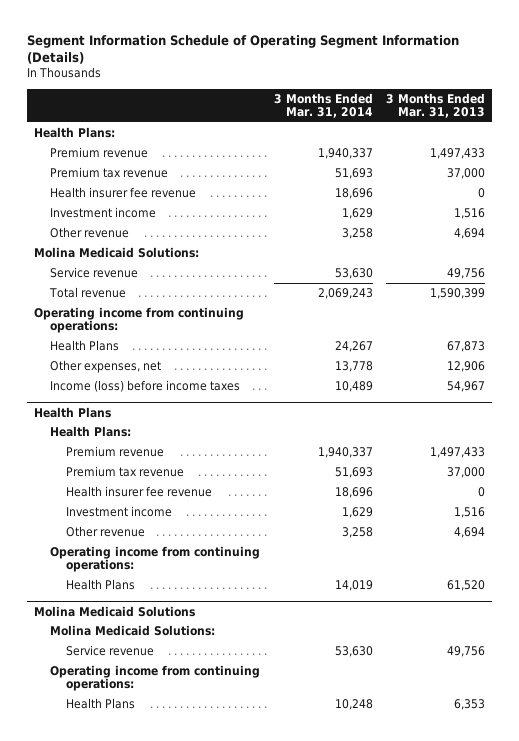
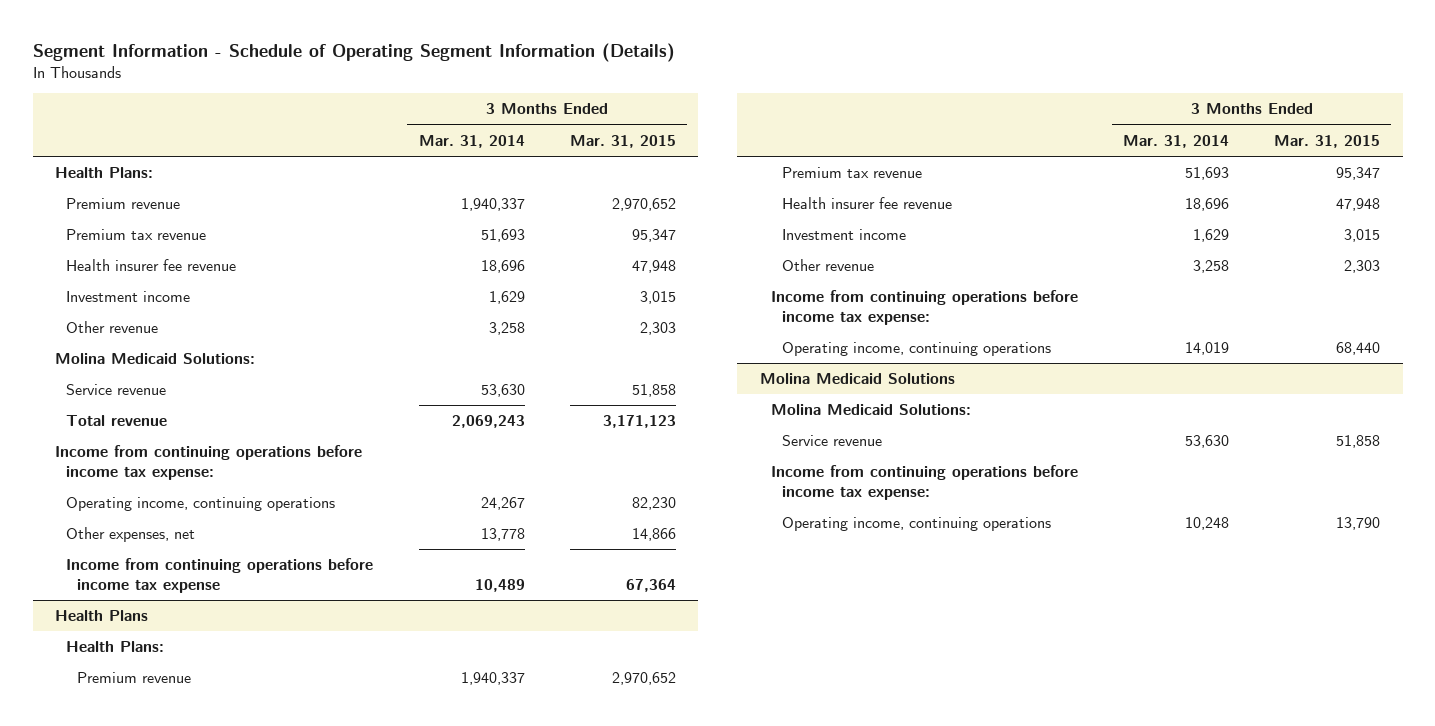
[27,34,460,65] Segment Information Schedule of Operating Segment Information (Details) -> [32,42,675,62] Segment Information - Schedule of Operating Segment Information (Details)
[385,92,485,118] 3 Months Ended Mar. 31, 2013 -> none
none -> [569,134,676,148] Mar. 31, 2015
[33,306,244,334] Operating income from continuing operations: -> [55,445,363,480] Income from continuing operations before income tax expense:
[50,339,120,351] Health Plans -> [66,497,336,512] Operating income, continuing operations
[50,379,241,392] Income (loss) before income taxes -> [66,558,374,593] Income from continuing operations before income tax expense
[50,545,261,573] Operating income from continuing operations: -> [770,290,1078,325] Income from continuing operations before income tax expense:
[66,578,136,590] Health Plans -> [781,342,1051,357] Operating income, continuing operations
[50,664,261,692] Operating income from continuing operations: -> [770,465,1078,500] Income from continuing operations before income tax expense:
[66,697,136,709] Health Plans -> [781,517,1051,532] Operating income, continuing operations

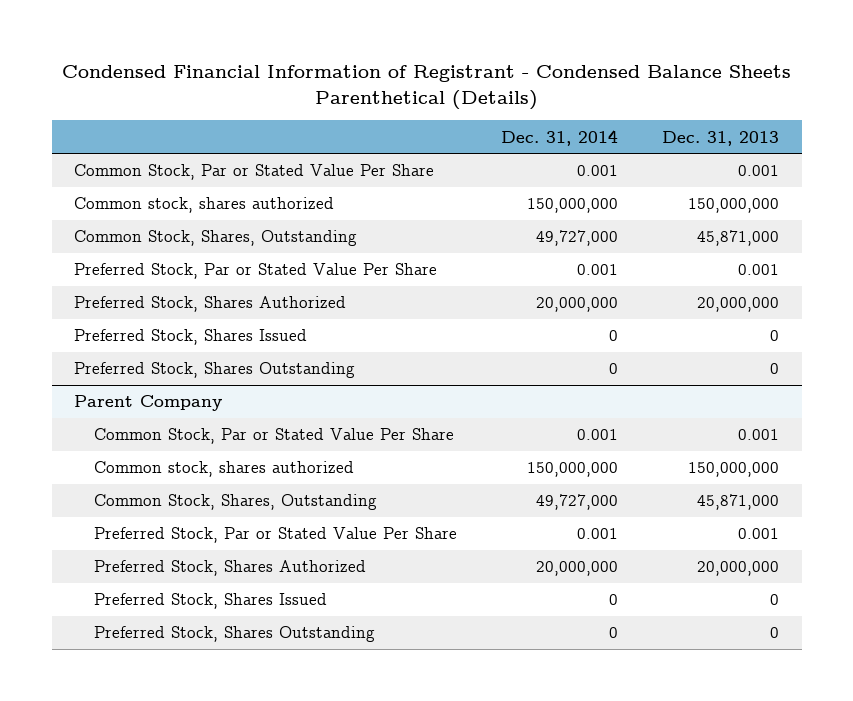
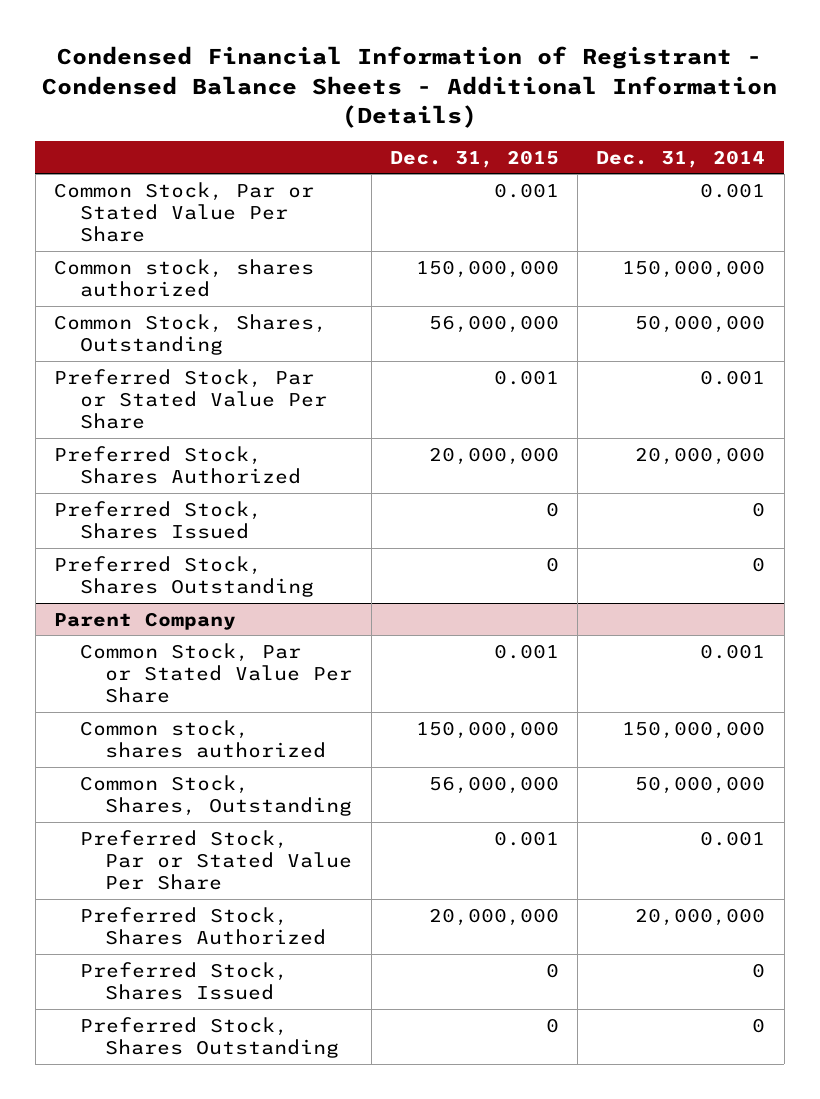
[61,64,791,110] Condensed Financial Information of Registrant - Condensed Balance Sheets Parenthetical (Details) -> [41,46,777,128] Condensed Financial Information of Registrant - Condensed Balance Sheets - Additional Information (Details)
[662,130,780,146] Dec. 31, 2013 -> none
none -> [389,149,559,168] Dec. 31, 2015
[535,230,618,247] 49,727,000 -> [635,314,766,333] 50,000,000
[535,494,618,511] 49,727,000 -> [635,775,766,794] 50,000,000

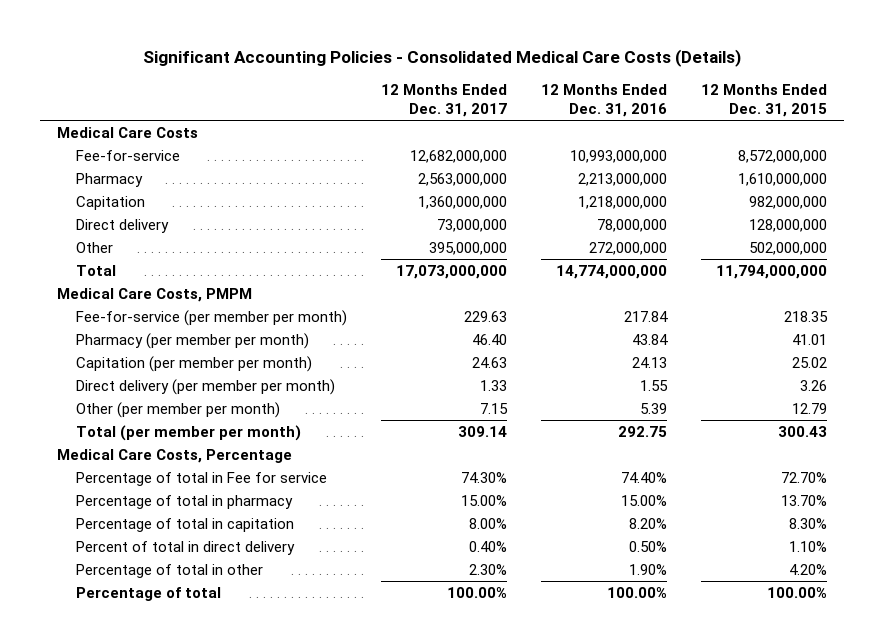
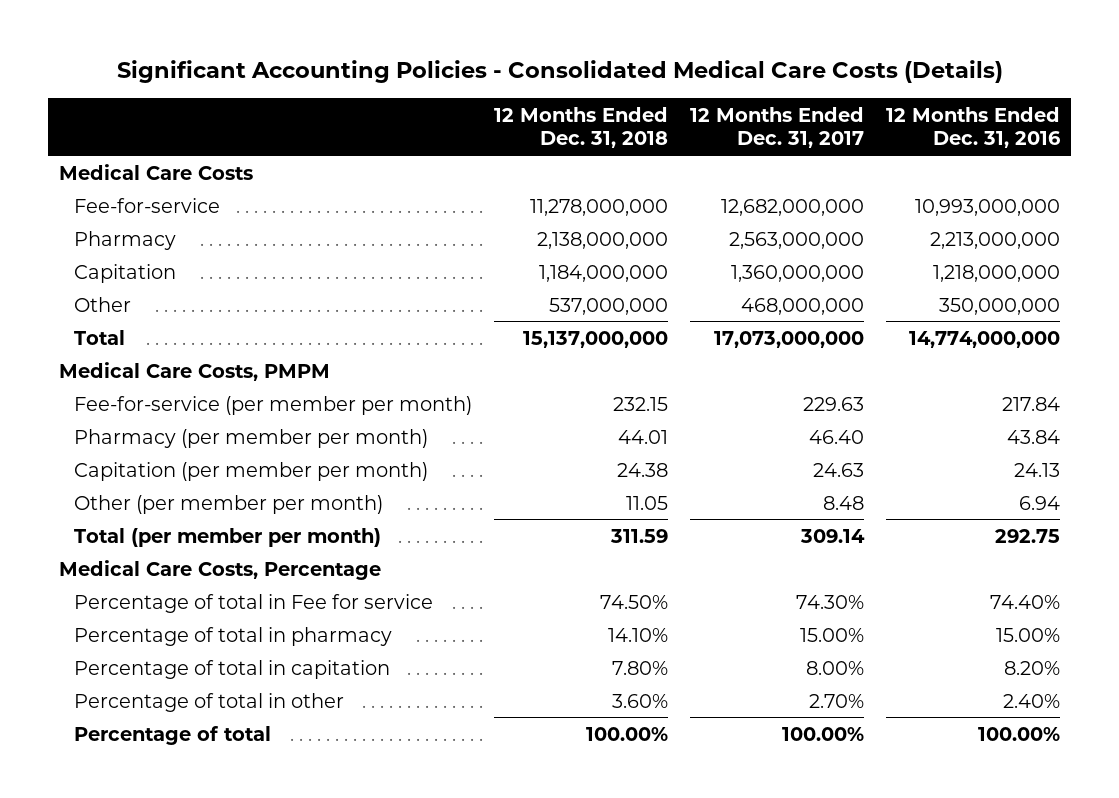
[700,83,827,118] 12 Months Ended Dec. 31, 2015 -> none
none -> [494,106,669,149] 12 Months Ended Dec. 31, 2018
[76,218,170,233] Direct delivery -> none
[429,241,508,255] 395,000,000 -> [741,297,865,315] 468,000,000
[588,241,667,255] 272,000,000 -> [939,297,1061,315] 350,000,000
[76,378,336,395] Direct delivery (per member per month) -> none
[480,402,509,414] 7.15 -> [823,495,865,510] 8.48
[639,402,667,414] 5.39 -> [1019,495,1061,510] 6.94
[76,540,296,555] Percent of total in direct delivery -> none
[469,563,508,575] 2.30% -> [809,693,865,708] 2.70%
[628,563,667,575] 1.90% -> [1003,693,1061,708] 2.40%

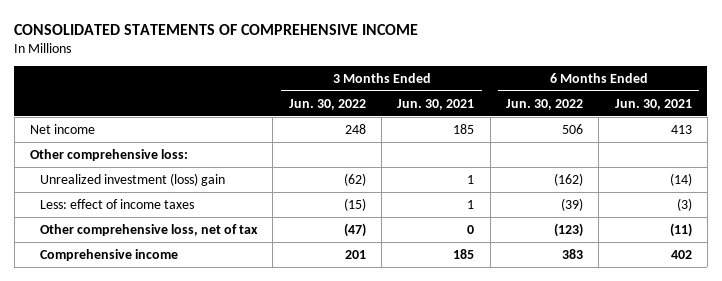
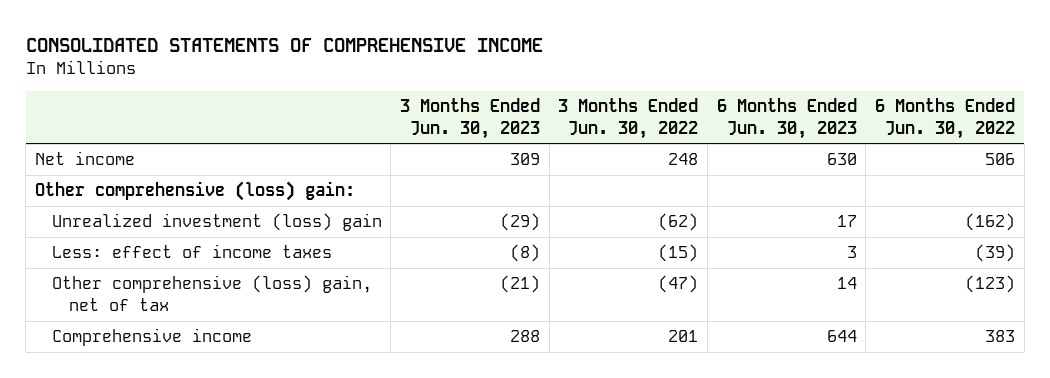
[397,98,475,110] Jun. 30, 2021 -> none
[614,98,692,110] Jun. 30, 2021 -> none
none -> [400,98,541,139] 3 Months Ended Jun. 30, 2023
none -> [716,98,857,139] 6 Months Ended Jun. 30, 2023
[30,148,189,161] Other comprehensive loss: -> [34,181,355,202] Other comprehensive (loss) gain:
[40,223,259,236] Other comprehensive loss, net of tax -> [51,275,372,311] Other comprehensive (loss) gain, net of tax

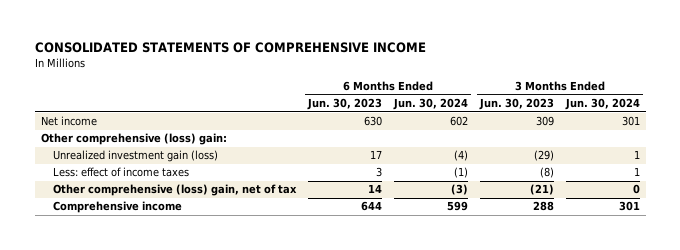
[558,98,699,139] 3 Months Ended Jun. 30, 2022 -> none
[874,98,1015,139] 6 Months Ended Jun. 30, 2022 -> none
none -> [392,98,468,111] Jun. 30, 2024
none -> [564,98,640,111] Jun. 30, 2024
[51,213,382,232] Unrealized investment (loss) gain -> [52,150,218,163] Unrealized investment gain (loss)

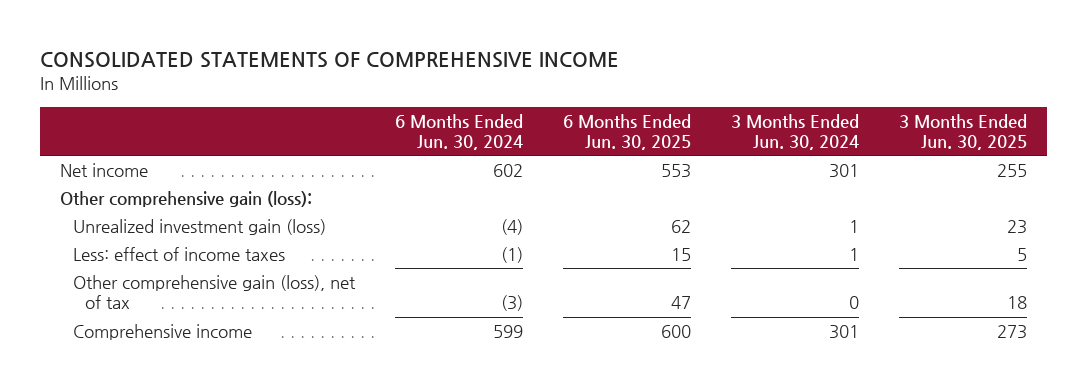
[306,98,382,111] Jun. 30, 2023 -> none
[478,98,554,111] Jun. 30, 2023 -> none
none -> [562,113,691,150] 6 Months Ended Jun. 30, 2025
none -> [898,113,1027,150] 3 Months Ended Jun. 30, 2025
[40,133,227,146] Other comprehensive (loss) gain: -> [59,191,312,208] Other comprehensive gain (loss):
[52,184,297,197] Other comprehensive (loss) gain, net of tax -> [72,275,356,310] Other comprehensive gain (loss), net of tax

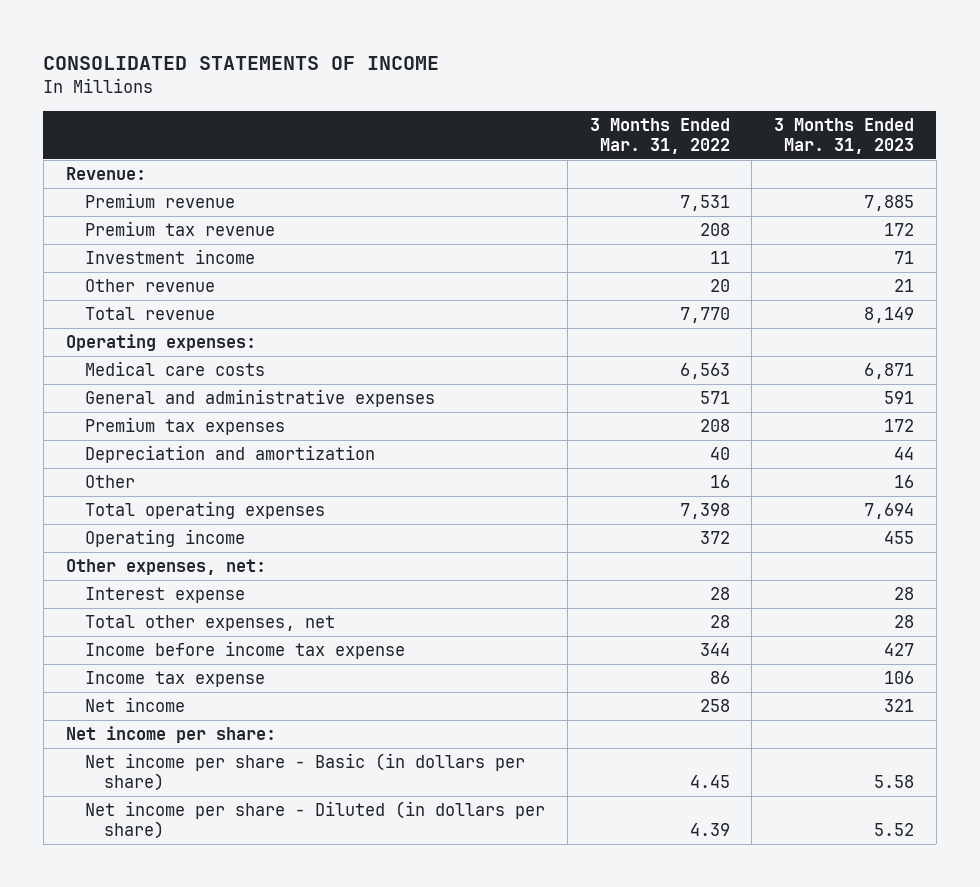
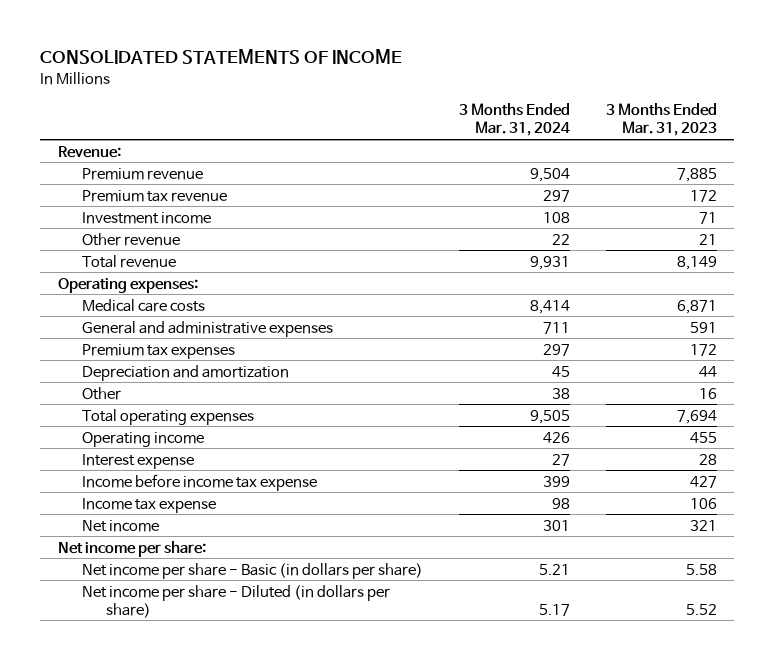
[589,117,730,154] 3 Months Ended Mar. 31, 2022 -> none
none -> [458,103,570,137] 3 Months Ended Mar. 31, 2024
[65,559,266,576] Other expenses, net: -> none
[85,615,336,632] Total other expenses, net -> none

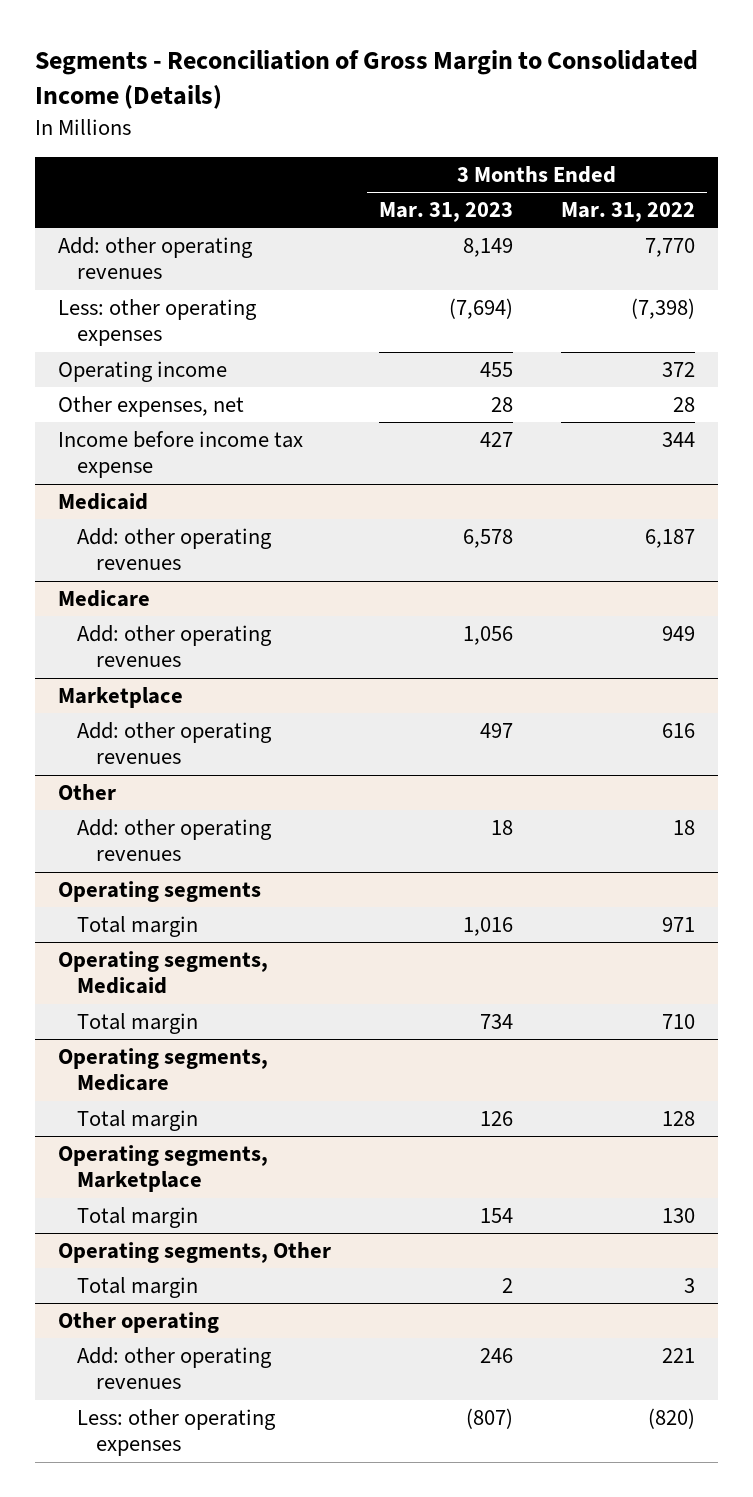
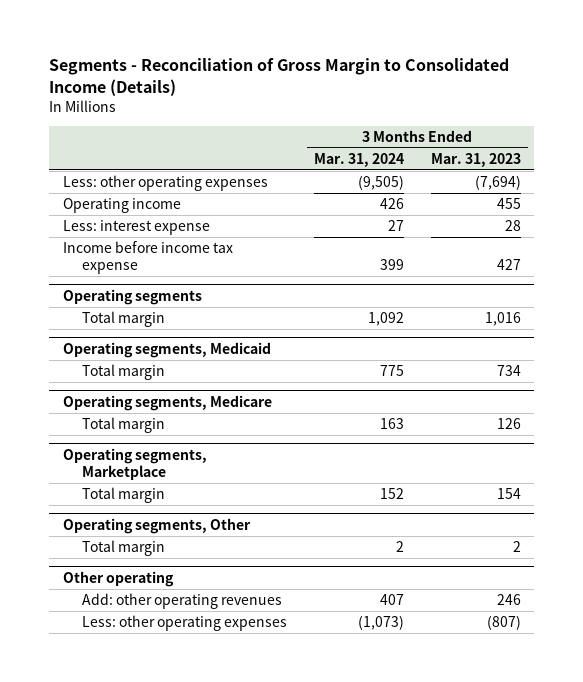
[560,202,695,223] Mar. 31, 2022 -> none
none -> [313,153,404,168] Mar. 31, 2024
[58,236,254,280] Add: other operating revenues -> none
[58,395,245,417] Other expenses, net -> [62,220,210,236] Less: interest expense
[58,492,149,510] Medicaid -> none
[76,527,272,571] Add: other operating revenues -> none
[58,589,151,607] Medicare -> none
[76,624,272,668] Add: other operating revenues -> none
[58,686,184,708] Marketplace -> none
[76,721,272,765] Add: other operating revenues -> none
[58,783,117,800] Other -> none
[76,818,272,862] Add: other operating revenues -> none

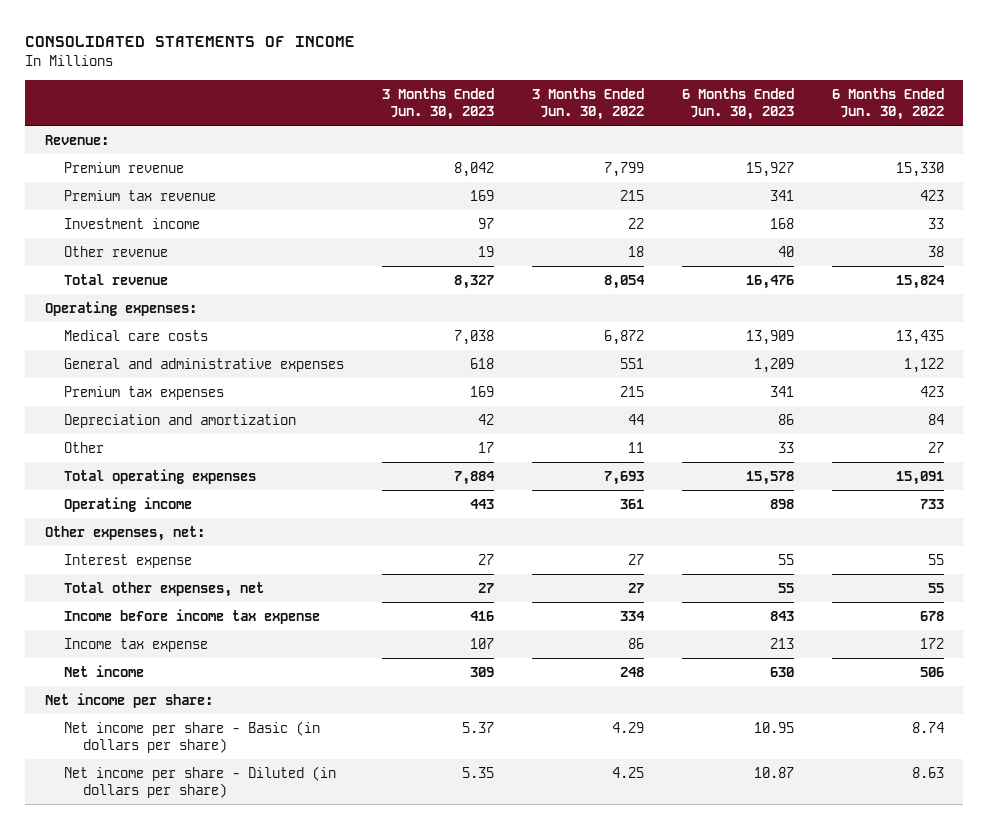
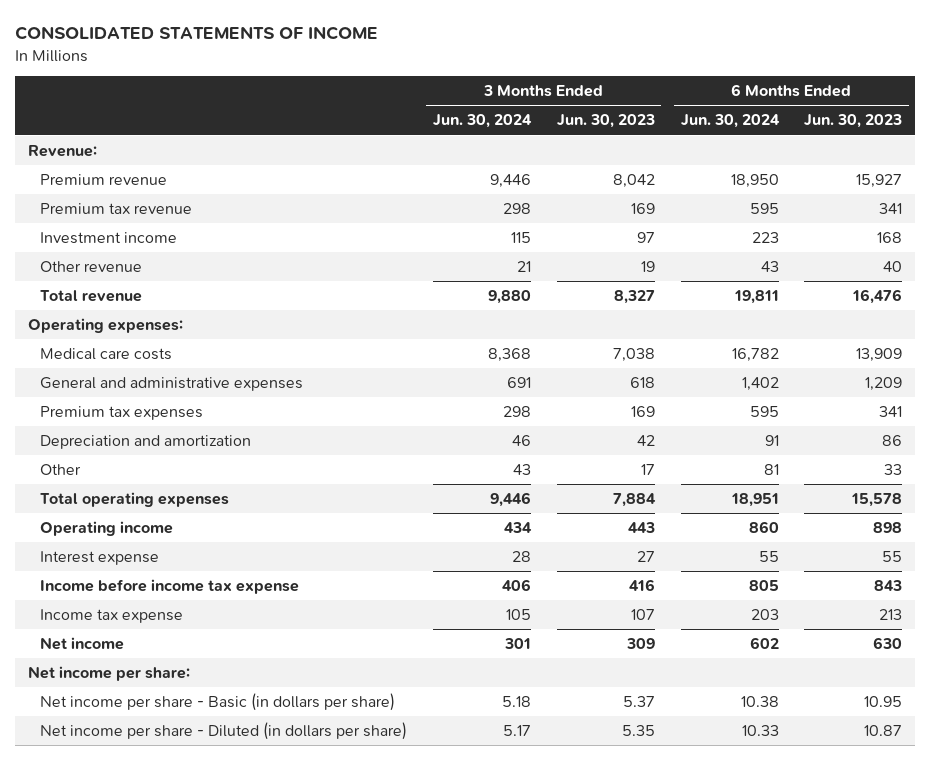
[532,87,645,121] 3 Months Ended Jun. 30, 2022 -> none
[832,87,945,121] 6 Months Ended Jun. 30, 2022 -> none
none -> [432,114,532,129] Jun. 30, 2024
none -> [680,114,780,129] Jun. 30, 2024
[44,525,205,541] Other expenses, net: -> none
[63,581,264,597] Total other expenses, net -> none

